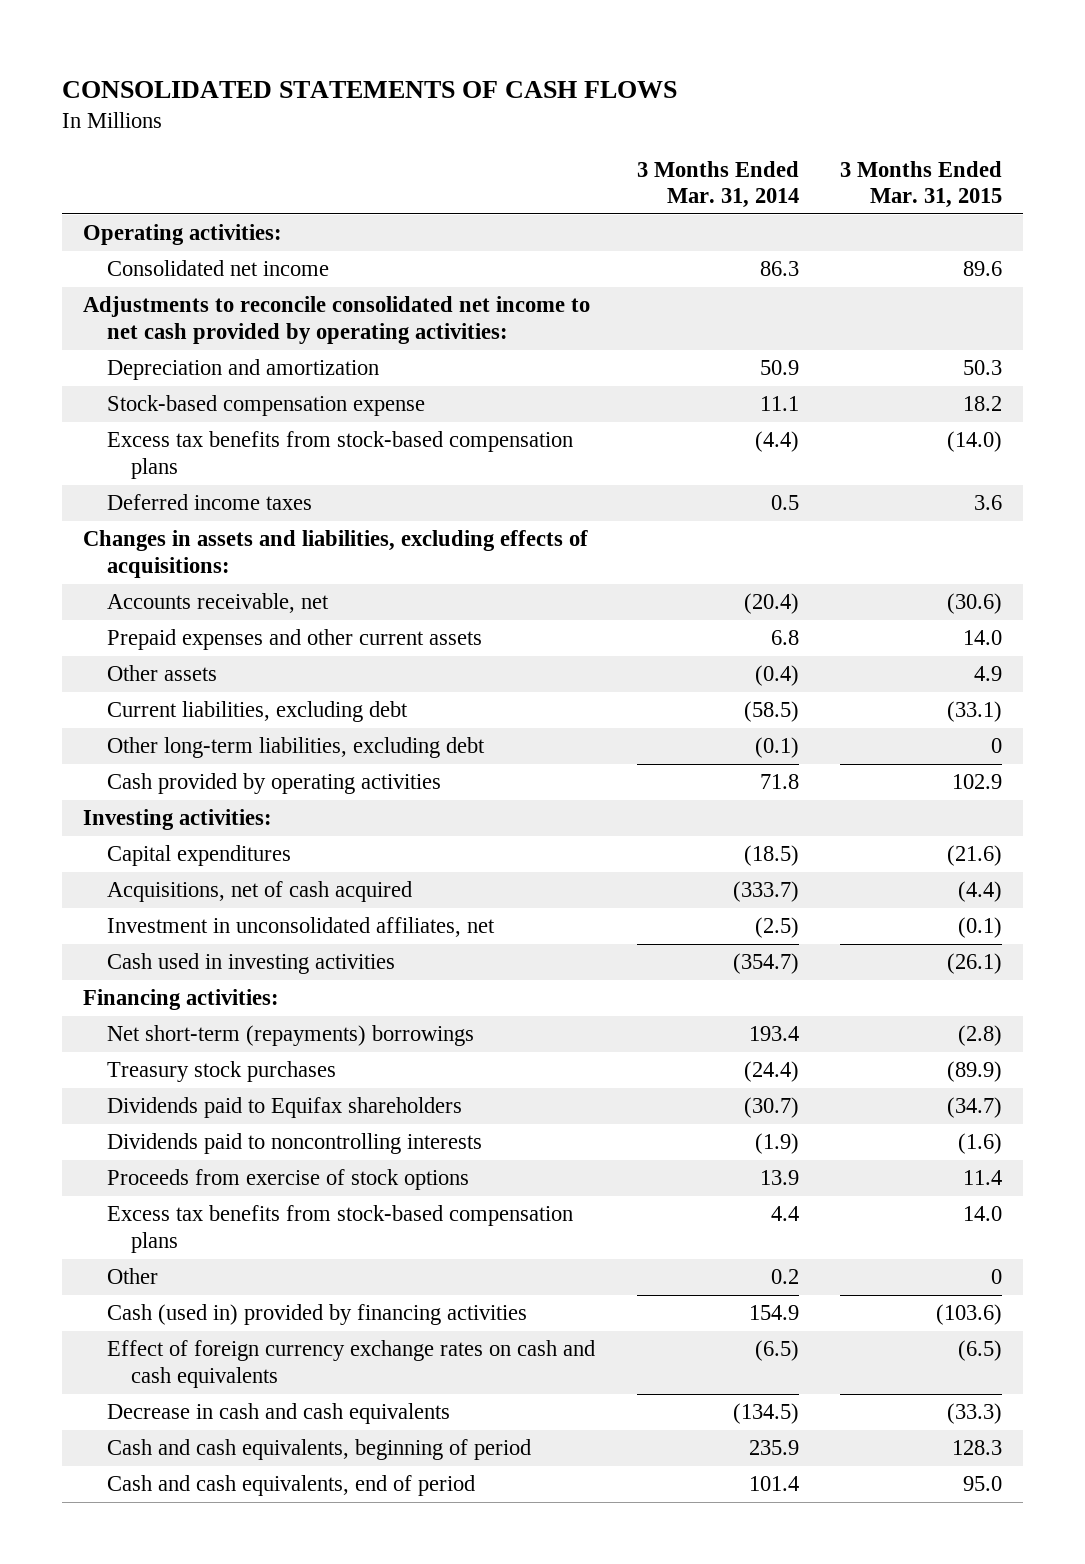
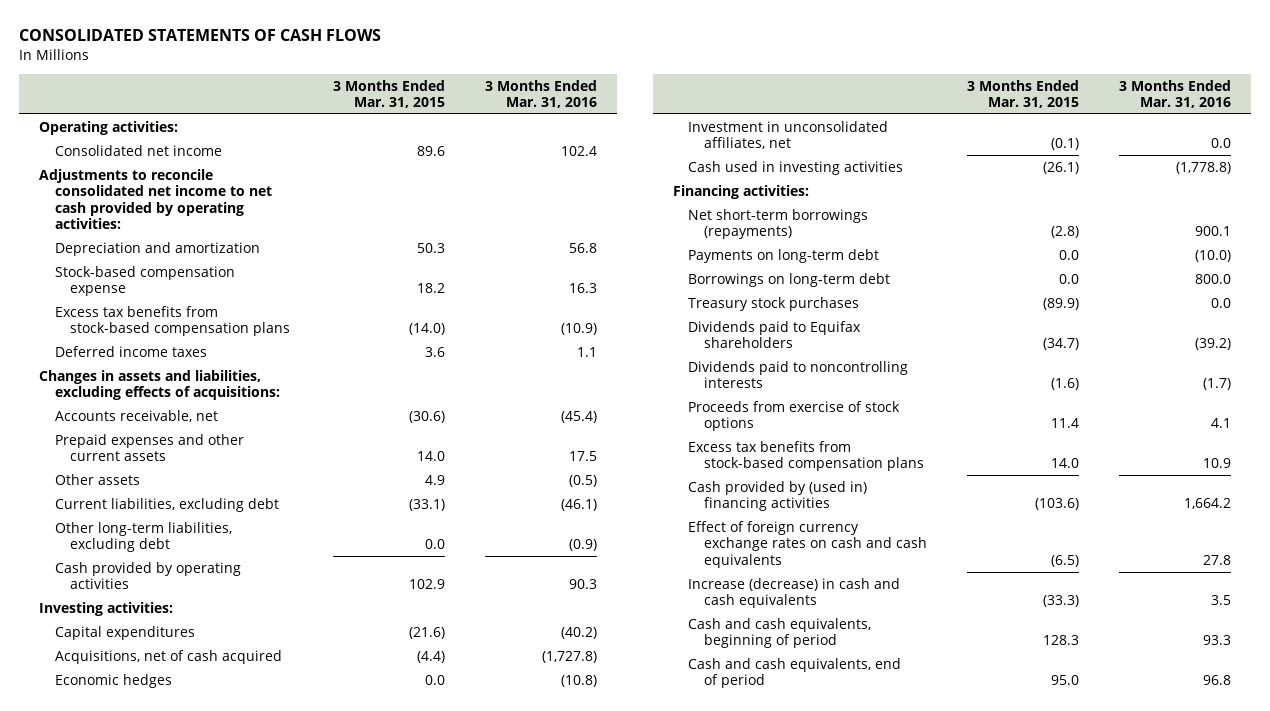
[636,160,799,208] 3 Months Ended Mar. 31, 2014 -> none
none -> [485,79,598,109] 3 Months Ended Mar. 31, 2016
[991,738,1003,754] 0 -> [425,539,446,550] 0.0
none -> [54,673,172,688] Economic hedges
[107,1025,475,1047] Net short-term (repayments) borrowings -> [688,208,869,240] Net short-term borrowings (repayments)
none -> [688,248,880,263] Payments on long-term debt
none -> [688,272,891,287] Borrowings on long-term debt
[107,1268,159,1285] Other -> none
[107,1304,528,1326] Cash (used in) provided by financing activities -> [688,480,868,512] Cash provided by (used in) financing activities
[107,1403,451,1425] Decrease in cash and cash equivalents -> [688,577,901,609] Increase (decrease) in cash and cash equivalents

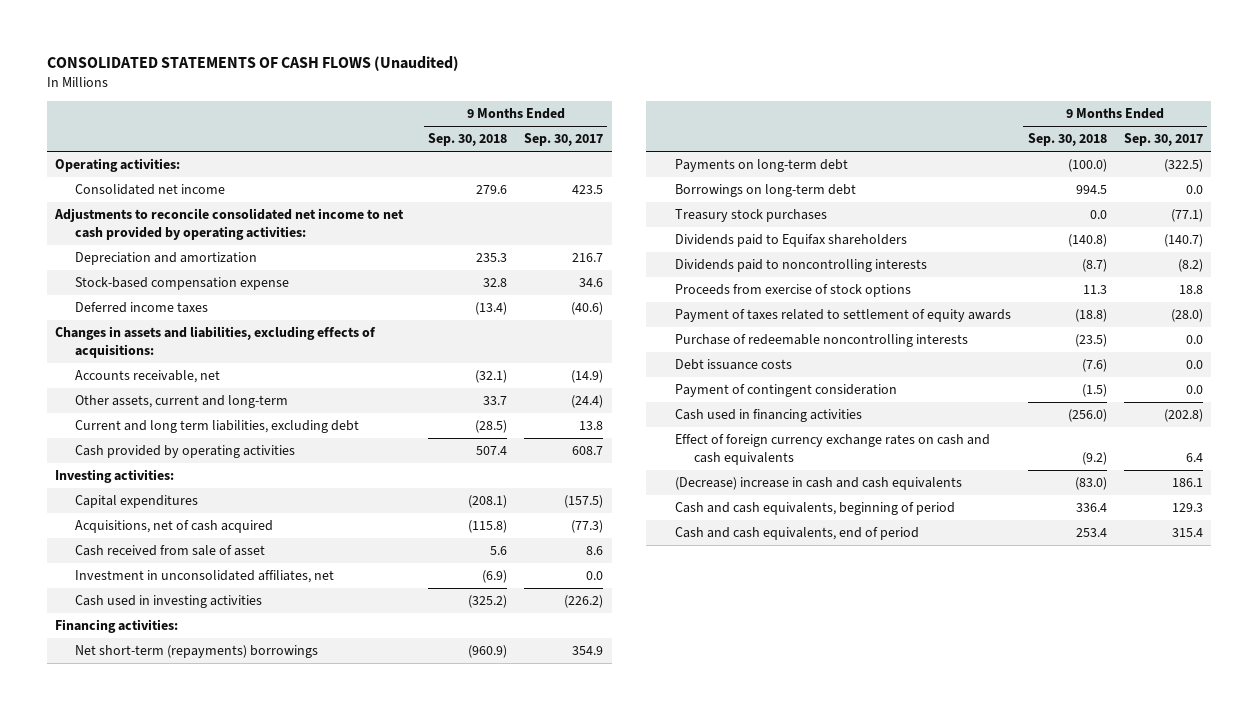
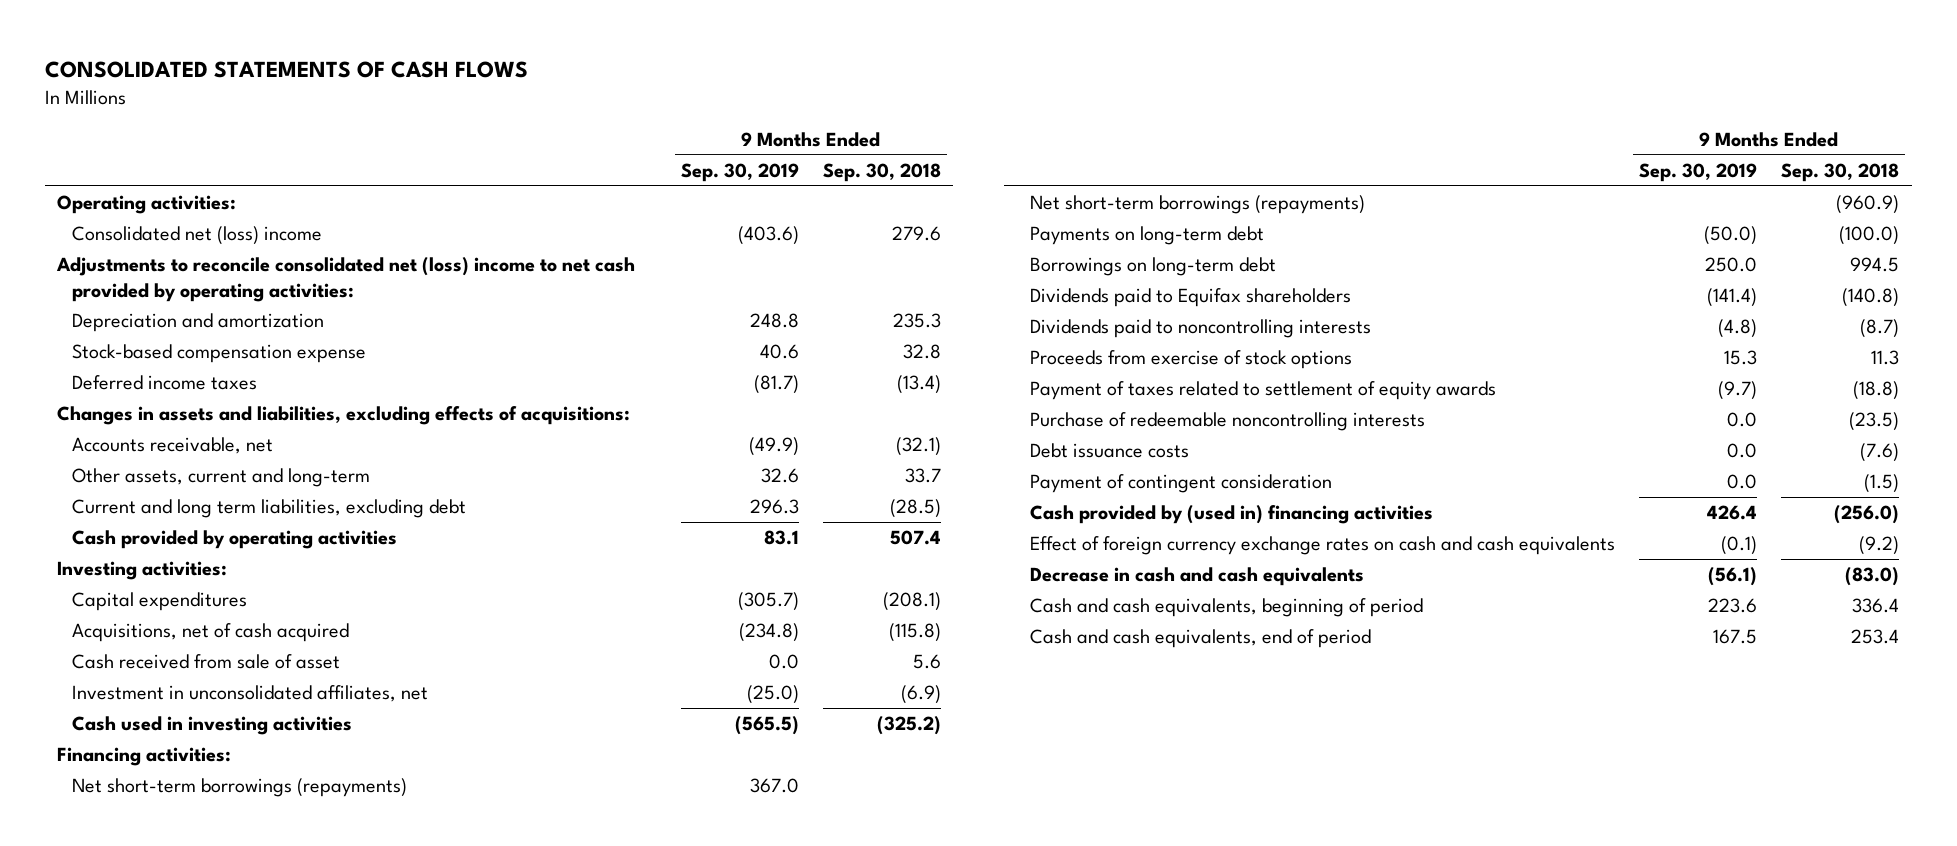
[46,56,459,72] CONSOLIDATED STATEMENTS OF CASH FLOWS (Unaudited) -> [45,60,529,78] CONSOLIDATED STATEMENTS OF CASH FLOWS
[524,133,604,147] Sep. 30, 2017 -> none
none -> [680,163,799,183] Sep. 30, 2019
[75,184,226,196] Consolidated net income -> [71,226,322,246] Consolidated net (loss) income
[54,208,405,240] Adjustments to reconcile consolidated net income to net cash provided by operating activities: -> [56,257,636,302] Adjustments to reconcile consolidated net (loss) income to net cash provided by operating activities:
none -> [71,778,407,798] Net short-term borrowings (repayments)
[75,645,319,659] Net short-term (repayments) borrowings -> [1030,195,1366,215] Net short-term borrowings (repayments)
[674,209,827,223] Treasury stock purchases -> none
[674,409,862,423] Cash used in financing activities -> [1030,505,1434,525] Cash provided by (used in) financing activities
[674,477,962,491] (Decrease) increase in cash and cash equivalents -> [1030,567,1365,587] Decrease in cash and cash equivalents

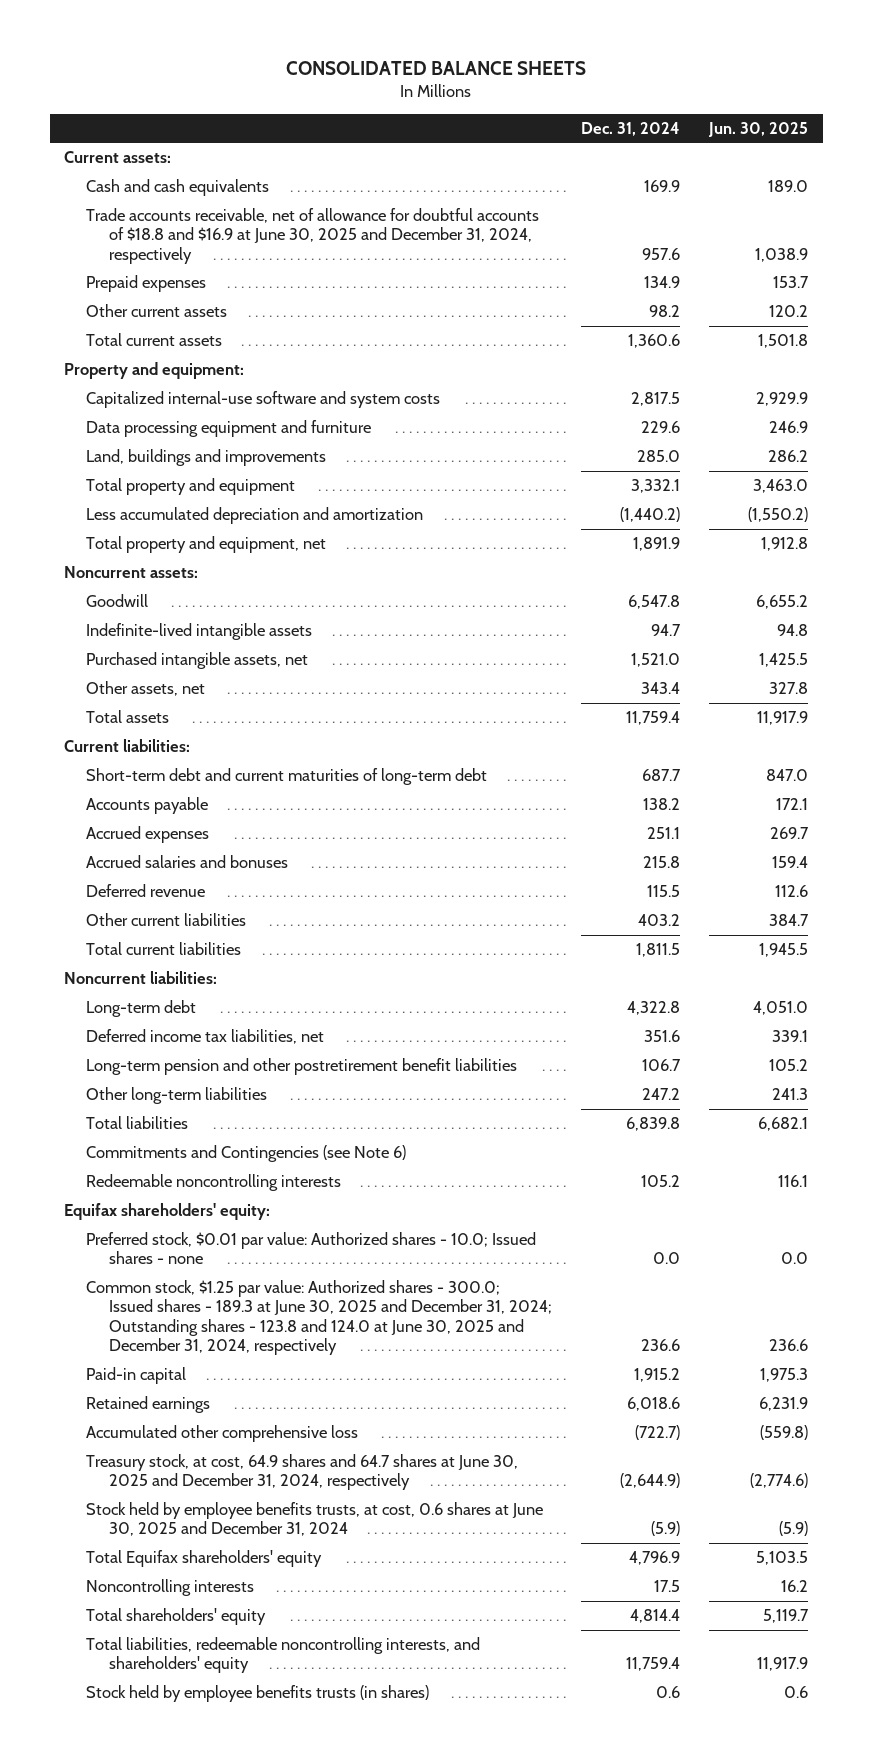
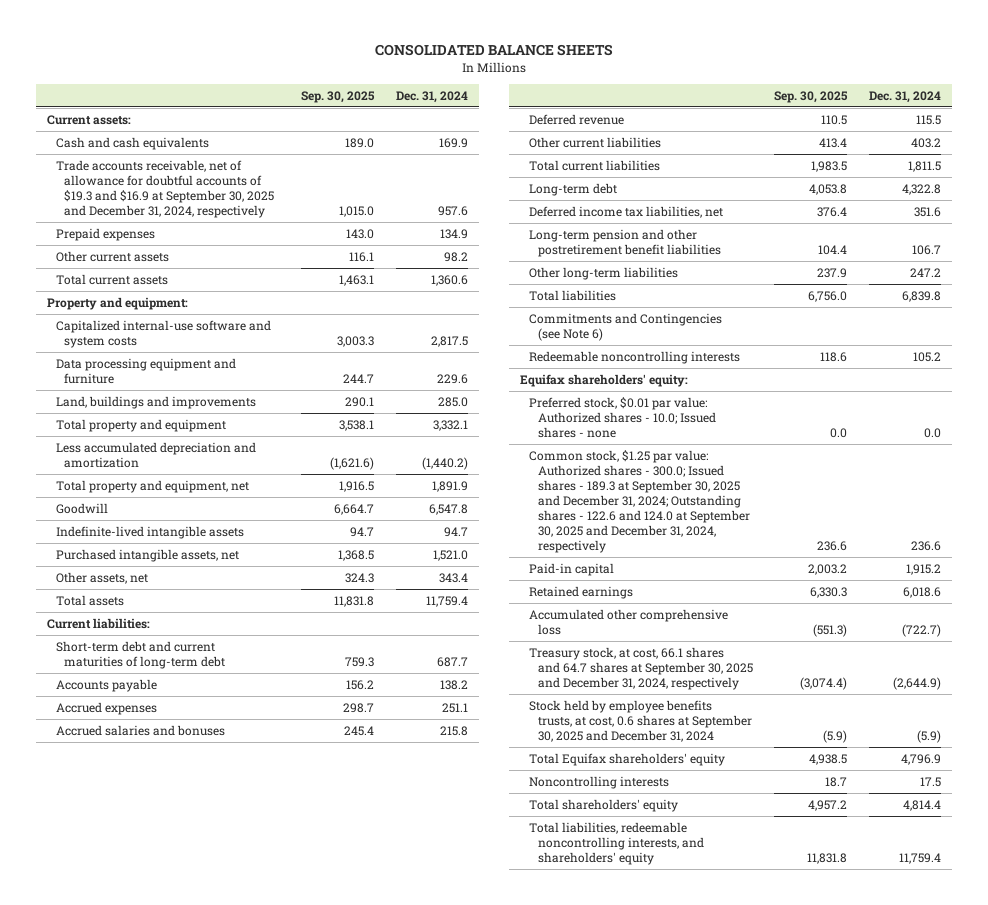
[708,121,809,137] Jun. 30, 2025 -> none
none -> [301,90,376,103] Sep. 30, 2025
[86,208,540,264] Trade accounts receivable, net of allowance for doubtful accounts of $18.8 and $16.9 at June 30, 2025 and December 31, 2024, respectively -> [55,159,275,219] Trade accounts receivable, net of allowance for doubtful accounts of $19.3 and $16.9 at September 30, 2025 and December 31, 2024, respectively
[64,566,199,579] Noncurrent assets: -> none
[64,971,218,985] Noncurrent liabilities: -> none
[86,1280,552,1356] Common stock, $1.25 par value: Authorized shares - 300.0; Issued shares - 189.3 at June 30, 2025 and December 31, 2024; Outstanding shares - 123.8 and 124.0 at June 30, 2025 and December 31, 2024, respectively -> [528,449,750,554] Common stock, $1.25 par value: Authorized shares - 300.0; Issued shares - 189.3 at September 30, 2025 and December 31, 2024; Outstanding shares - 122.6 and 124.0 at September 30, 2025 and December 31, 2024, respectively
[86,1454,519,1491] Treasury stock, at cost, 64.9 shares and 64.7 shares at June 30, 2025 and December 31, 2024, respectively -> [528,646,753,690] Treasury stock, at cost, 66.1 shares and 64.7 shares at September 30, 2025 and December 31, 2024, respectively
[86,1502,544,1537] Stock held by employee benefits trusts, at cost, 0.6 shares at June 30, 2025 and December 31, 2024 -> [528,699,752,742] Stock held by employee benefits trusts, at cost, 0.6 shares at September 30, 2025 and December 31, 2024
[86,1685,430,1703] Stock held by employee benefits trusts (in shares) -> none

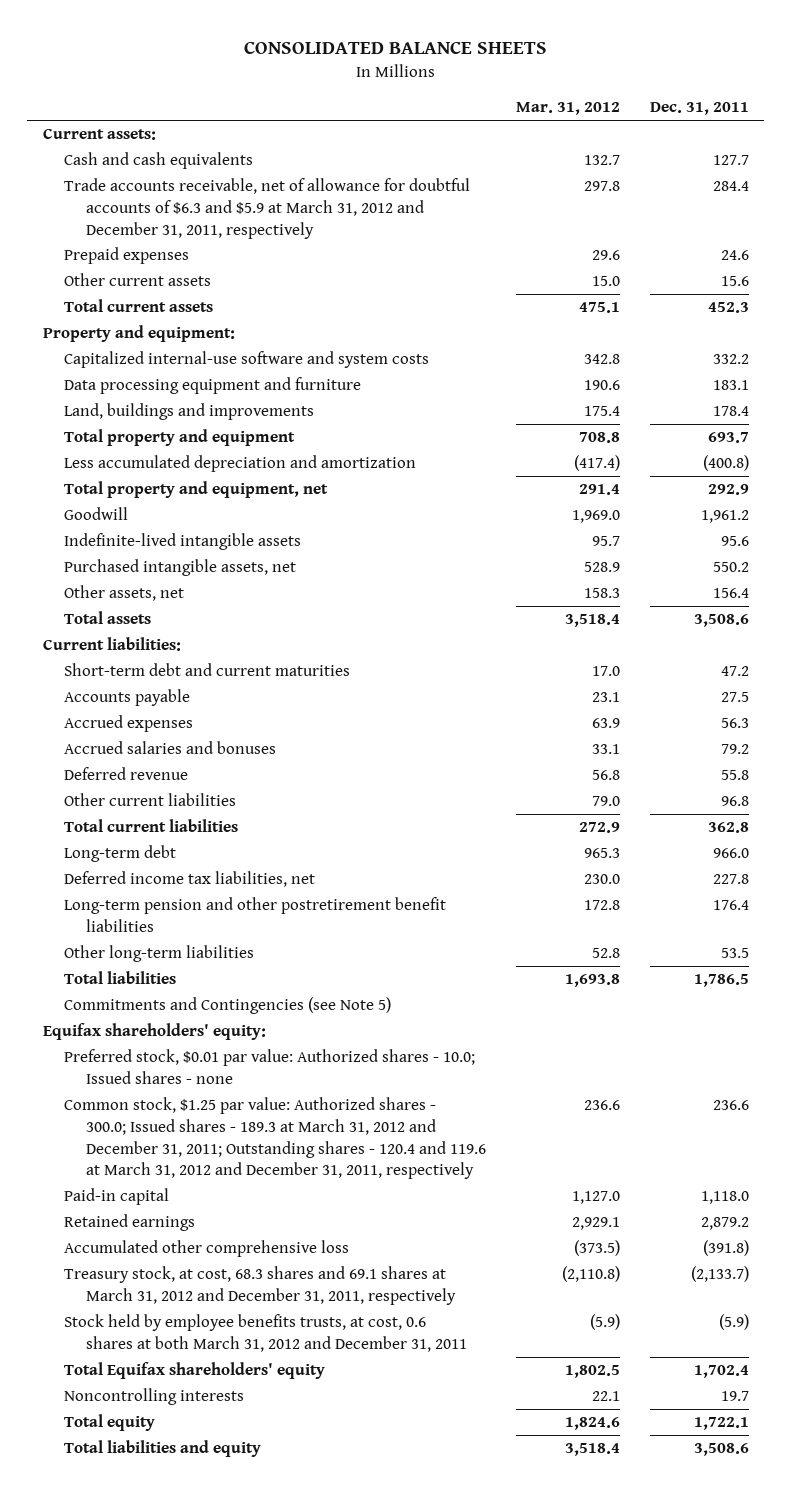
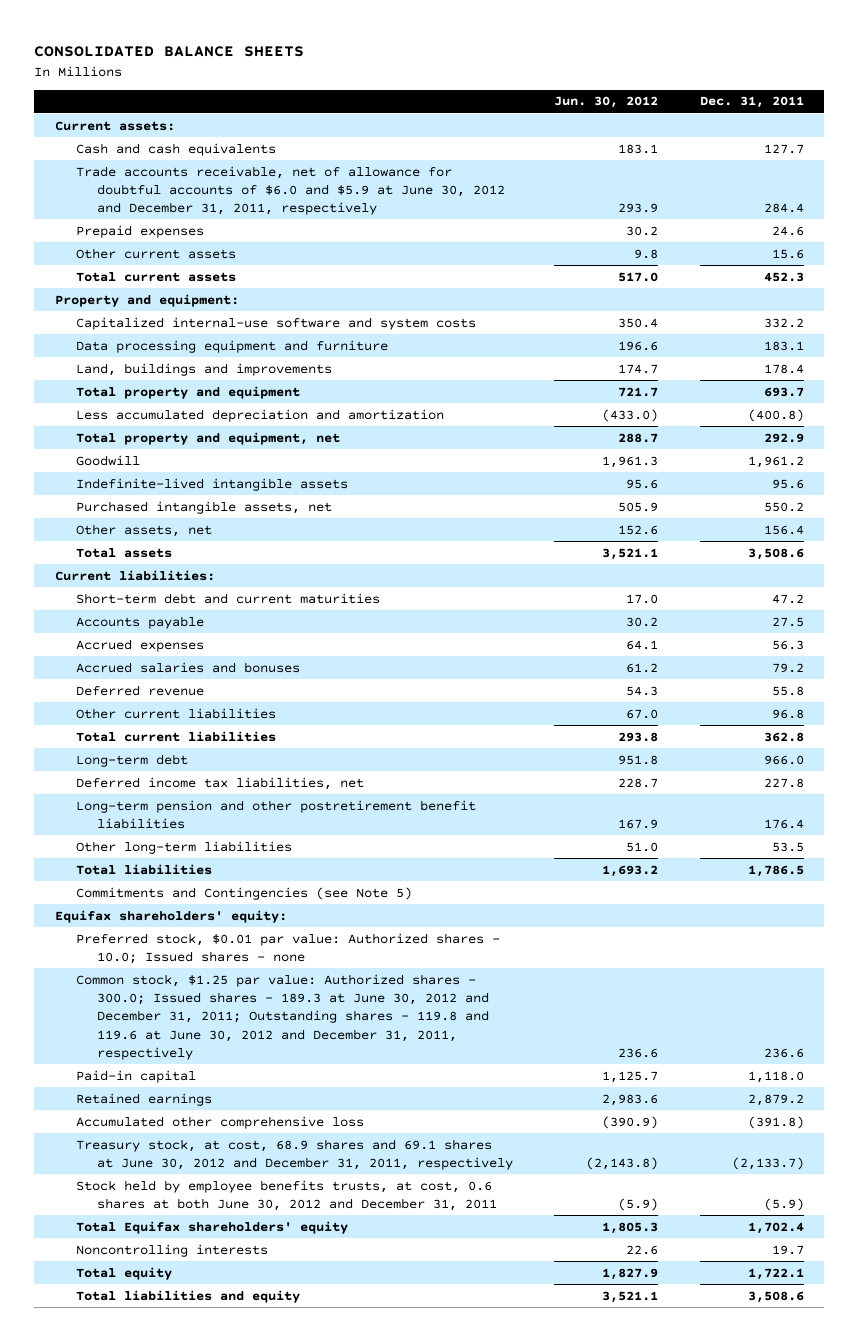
[515,102,620,116] Mar. 31, 2012 -> none
none -> [554,96,659,109] Jun. 30, 2012
[64,178,471,239] Trade accounts receivable, net of allowance for doubtful accounts of $6.3 and $5.9 at March 31, 2012 and December 31, 2011, respectively -> [76,165,506,216] Trade accounts receivable, net of allowance for doubtful accounts of $6.0 and $5.9 at June 30, 2012 and December 31, 2011, respectively
[64,1097,486,1180] Common stock, $1.25 par value: Authorized shares - 300.0; Issued shares - 189.3 at March 31, 2012 and December 31, 2011; Outstanding shares - 120.4 and 119.6 at March 31, 2012 and December 31, 2011, respectively -> [76,973,490,1060] Common stock, $1.25 par value: Authorized shares - 300.0; Issued shares - 189.3 at June 30, 2012 and December 31, 2011; Outstanding shares - 119.8 and 119.6 at June 30, 2012 and December 31, 2011, respectively
[64,1266,456,1305] Treasury stock, at cost, 68.3 shares and 69.1 shares at March 31, 2012 and December 31, 2011, respectively -> [76,1138,514,1170] Treasury stock, at cost, 68.9 shares and 69.1 shares at June 30, 2012 and December 31, 2011, respectively
[64,1314,467,1352] Stock held by employee benefits trusts, at cost, 0.6 shares at both March 31, 2012 and December 31, 2011 -> [76,1179,498,1211] Stock held by employee benefits trusts, at cost, 0.6 shares at both June 30, 2012 and December 31, 2011

